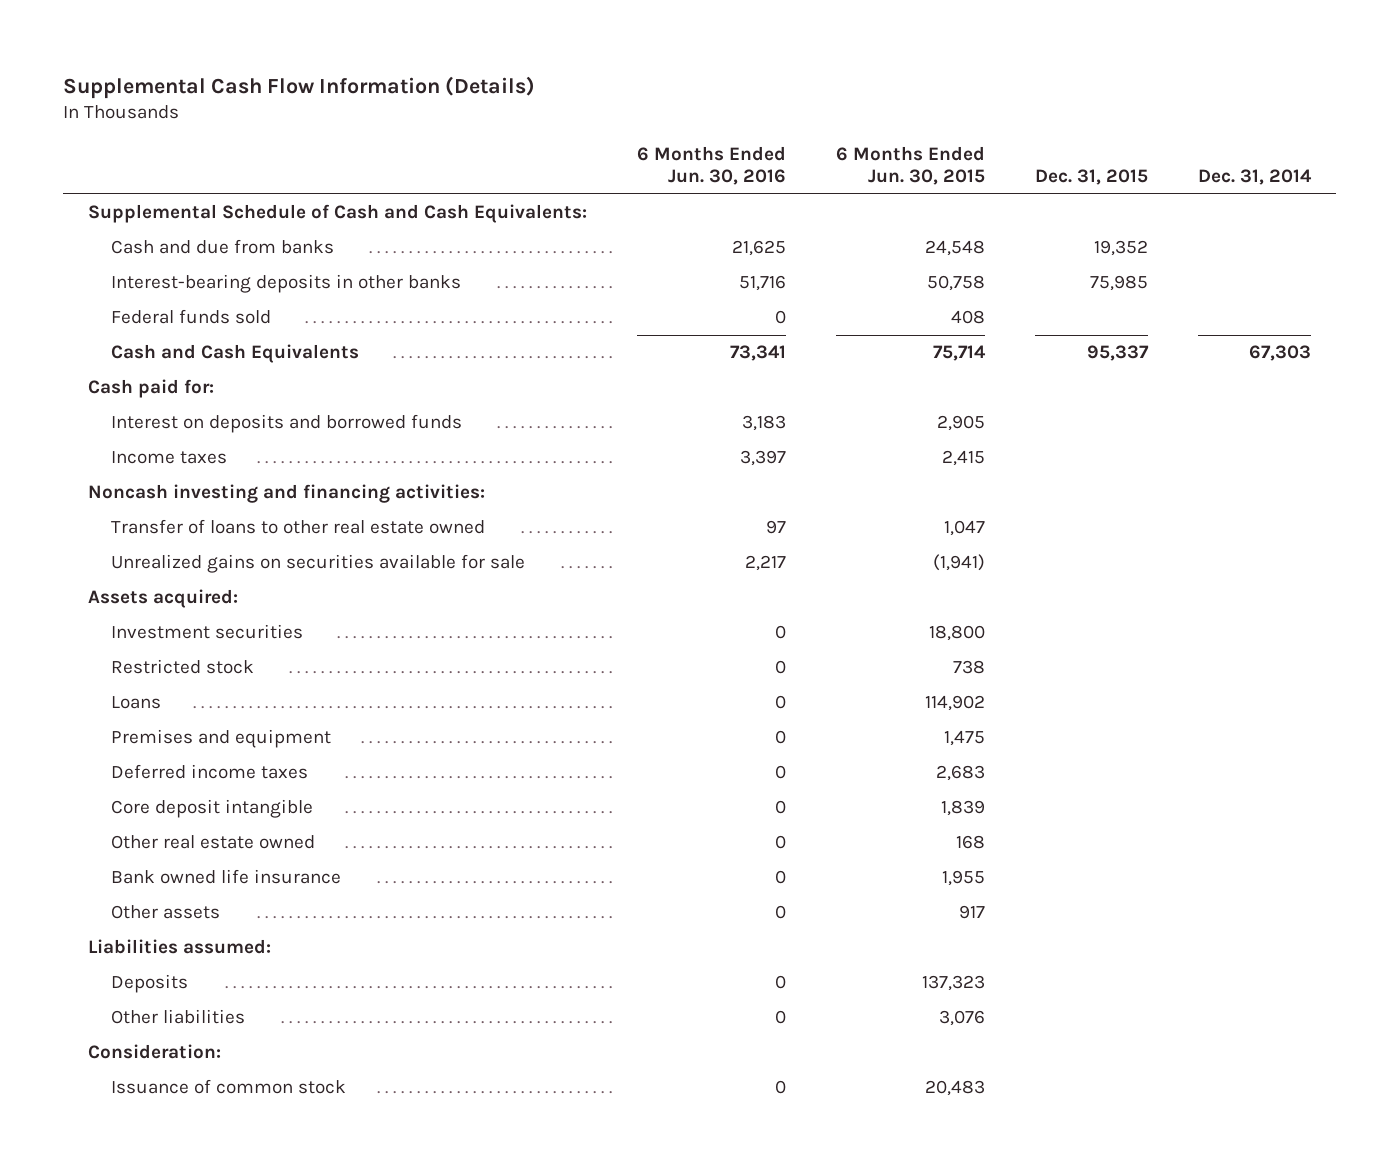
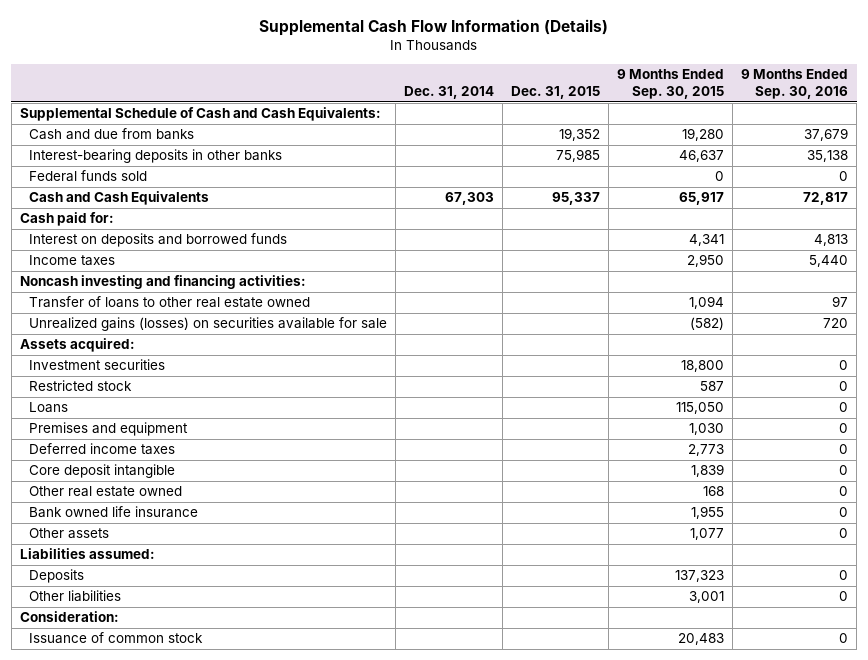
[636,146,786,186] 6 Months Ended Jun. 30, 2016 -> none
[835,146,985,186] 6 Months Ended Jun. 30, 2015 -> none
none -> [617,69,725,100] 9 Months Ended Sep. 30, 2015
none -> [741,69,849,100] 9 Months Ended Sep. 30, 2016
[110,554,525,574] Unrealized gains on securities available for sale -> [29,317,388,332] Unrealized gains (losses) on securities available for sale

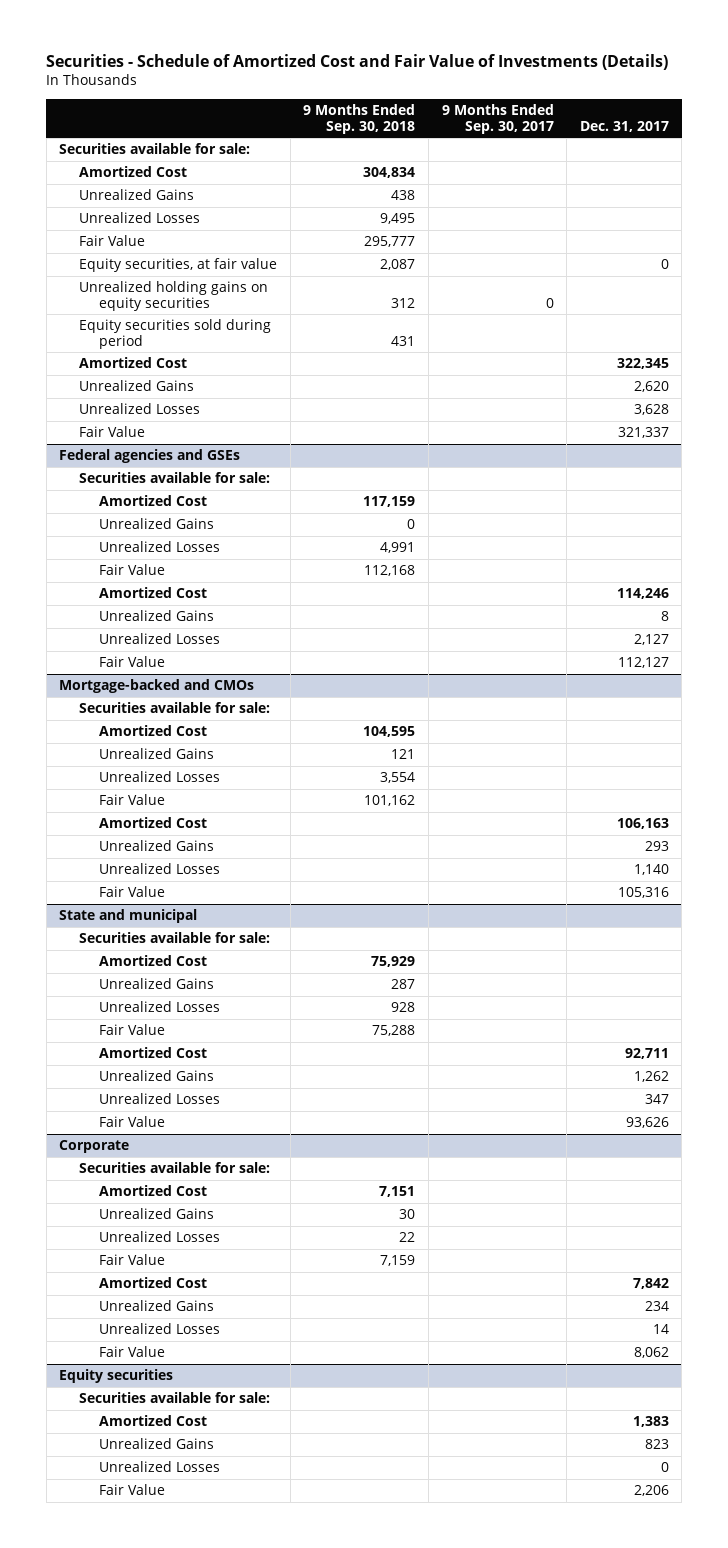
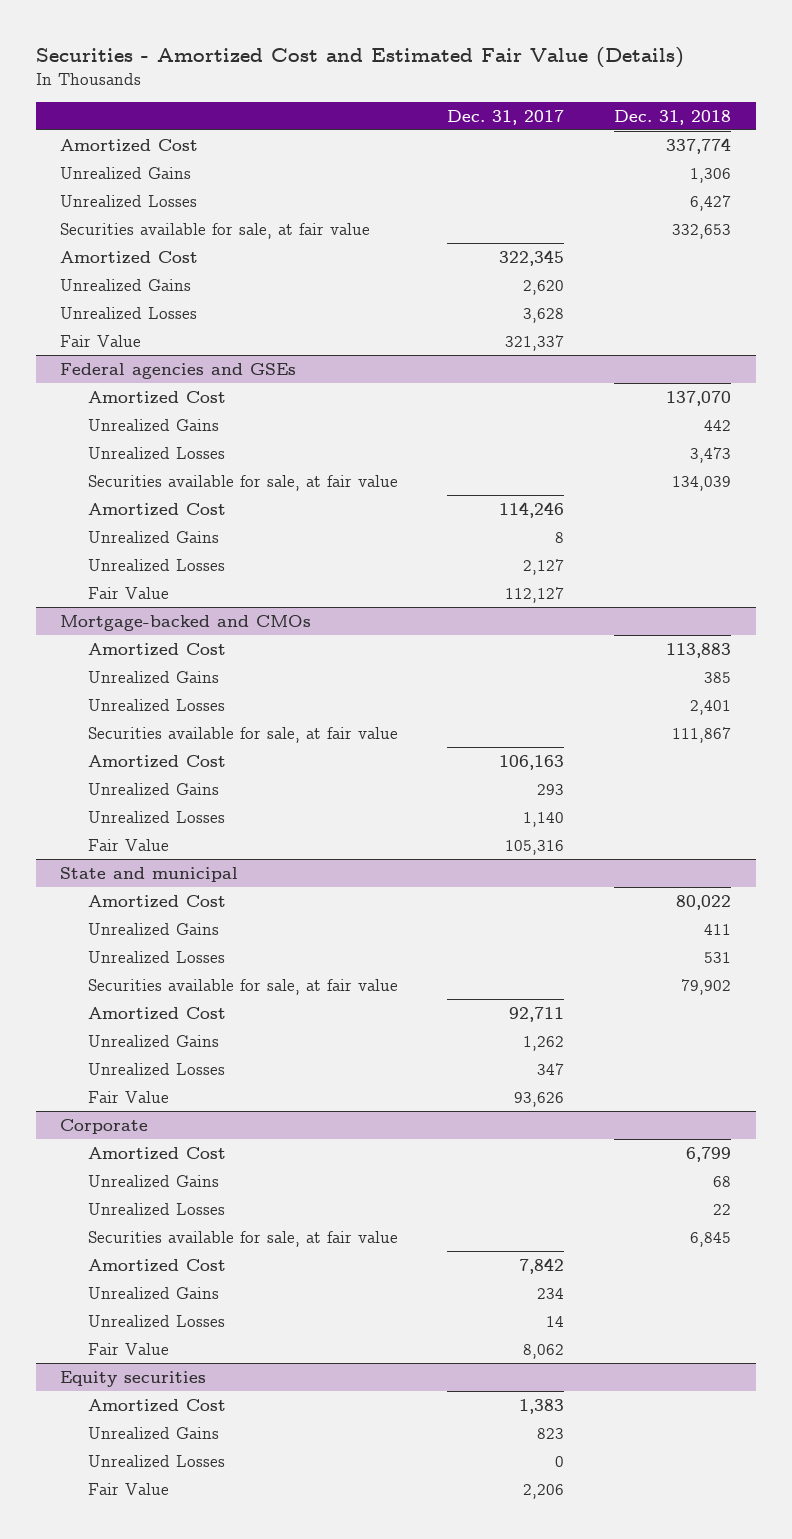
[46,54,669,71] Securities - Schedule of Amortized Cost and Fair Value of Investments (Details) -> [35,46,684,68] Securities - Amortized Cost and Estimated Fair Value (Details)
[303,104,416,134] 9 Months Ended Sep. 30, 2018 -> none
[441,104,554,134] 9 Months Ended Sep. 30, 2017 -> none
none -> [614,109,732,125] Dec. 31, 2018
[59,143,251,155] Securities available for sale: -> none
[79,258,278,273] Equity securities, at fair value -> none
[79,281,269,311] Unrealized holding gains on equity securities -> none
[79,319,272,349] Equity securities sold during period -> none
[79,235,146,247] Fair Value -> [60,222,371,239] Securities available for sale, at fair value
[79,472,271,484] Securities available for sale: -> none
[98,564,165,576] Fair Value -> [87,474,398,491] Securities available for sale, at fair value
[79,702,271,714] Securities available for sale: -> none
[98,794,165,806] Fair Value -> [87,726,398,743] Securities available for sale, at fair value
[79,932,271,944] Securities available for sale: -> none
[98,1024,165,1036] Fair Value -> [87,978,398,995] Securities available for sale, at fair value
[79,1162,271,1174] Securities available for sale: -> none
[98,1254,165,1266] Fair Value -> [87,1230,398,1247] Securities available for sale, at fair value
[79,1392,271,1404] Securities available for sale: -> none

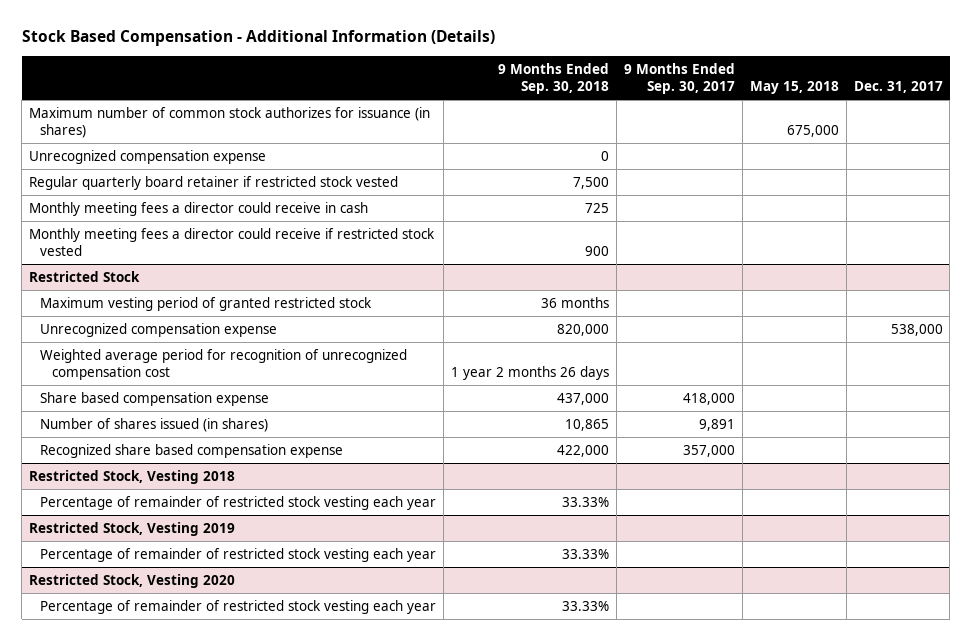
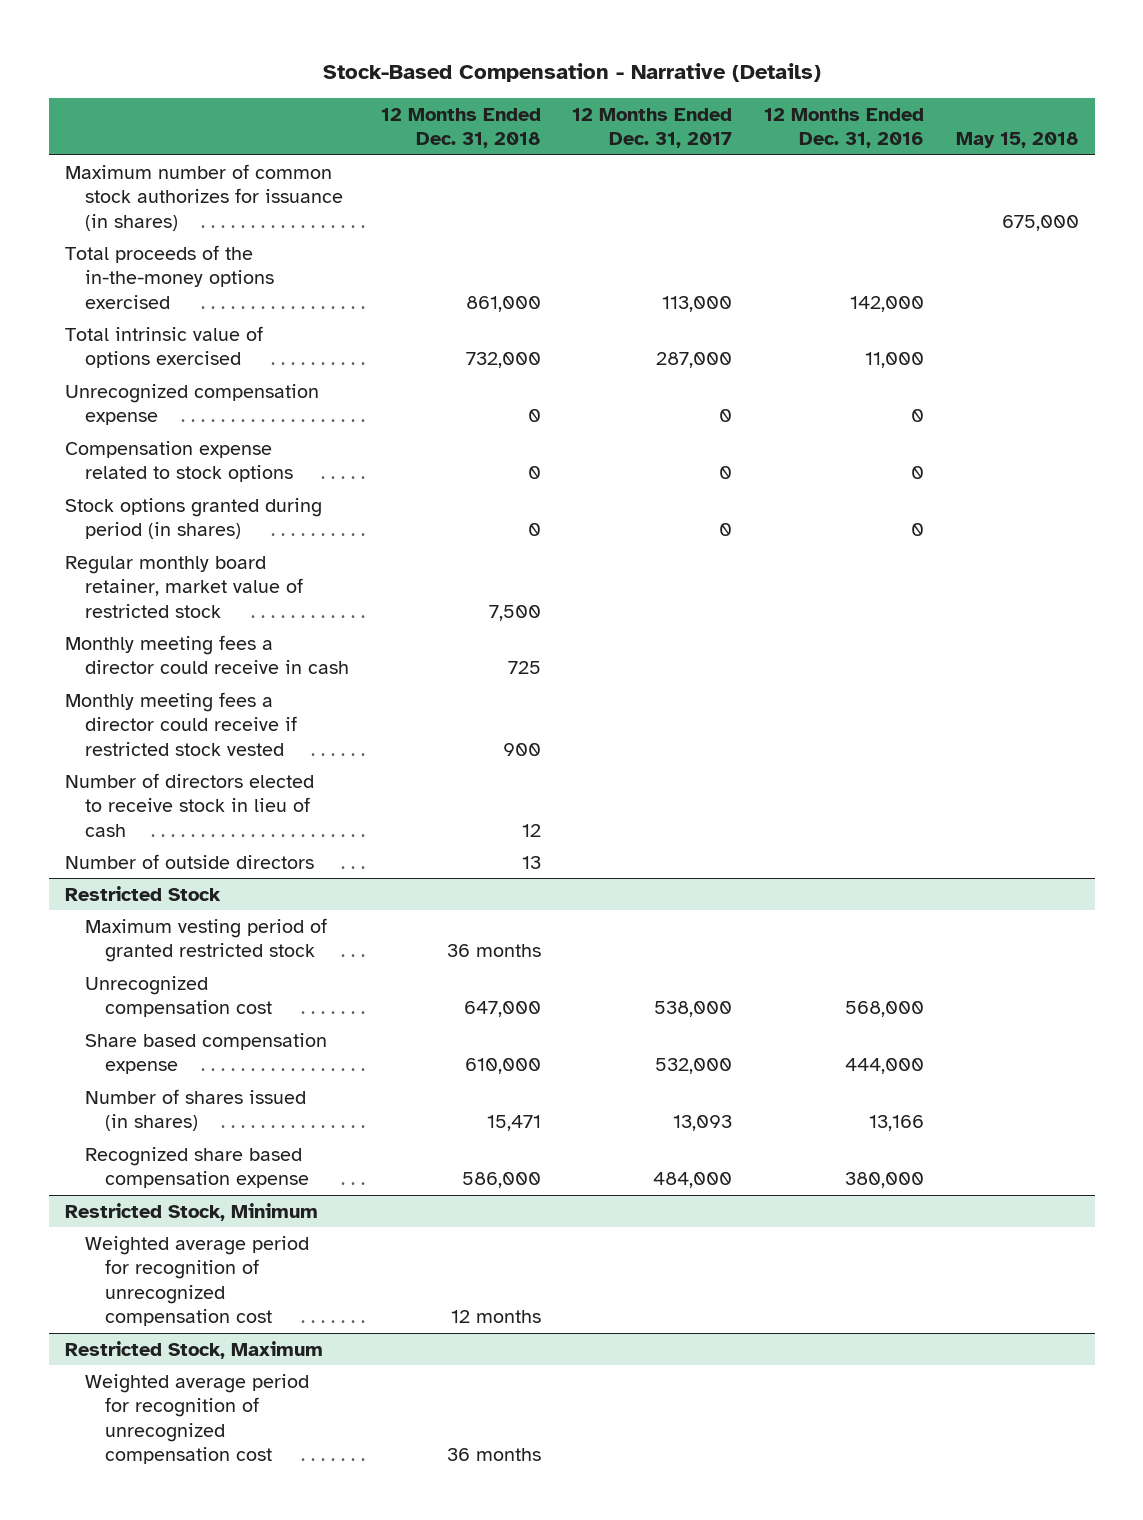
[21,30,495,47] Stock Based Compensation - Additional Information (Details) -> [322,62,821,82] Stock-Based Compensation - Narrative (Details)
[498,62,610,94] 9 Months Ended Sep. 30, 2018 -> none
[623,62,735,94] 9 Months Ended Sep. 30, 2017 -> none
[853,80,943,93] Dec. 31, 2017 -> none
none -> [380,107,541,149] 12 Months Ended Dec. 31, 2018
none -> [572,107,733,149] 12 Months Ended Dec. 31, 2017
none -> [764,107,925,149] 12 Months Ended Dec. 31, 2016
none -> [64,244,275,309] Total proceeds of the in-the-money options exercised
none -> [64,325,263,369] Total intrinsic value of options exercised
none -> [64,440,294,483] Compensation expense related to stock options
none -> [64,497,322,540] Stock options granted during period (in shares)
[28,176,398,191] Regular quarterly board retainer if restricted stock vested -> [64,555,304,618] Regular monthly board retainer, market value of restricted stock
none -> [64,772,314,837] Number of directors elected to receive stock in lieu of cash
none -> [64,853,314,869] Number of outside directors
[40,349,408,380] Weighted average period for recognition of unrecognized compensation cost -> none
[40,323,278,338] Unrecognized compensation expense -> [85,975,273,1018] Unrecognized compensation cost
[28,470,235,485] Restricted Stock, Vesting 2018 -> none
[40,496,437,511] Percentage of remainder of restricted stock vesting each year -> none
[28,522,235,537] Restricted Stock, Vesting 2019 -> none
[40,548,437,563] Percentage of remainder of restricted stock vesting each year -> none
[28,574,235,589] Restricted Stock, Vesting 2020 -> none
[40,600,437,615] Percentage of remainder of restricted stock vesting each year -> none
none -> [64,1202,318,1221] Restricted Stock, Minimum
none -> [85,1235,310,1327] Weighted average period for recognition of unrecognized compensation cost
none -> [64,1340,323,1359] Restricted Stock, Maximum
none -> [85,1373,310,1465] Weighted average period for recognition of unrecognized compensation cost

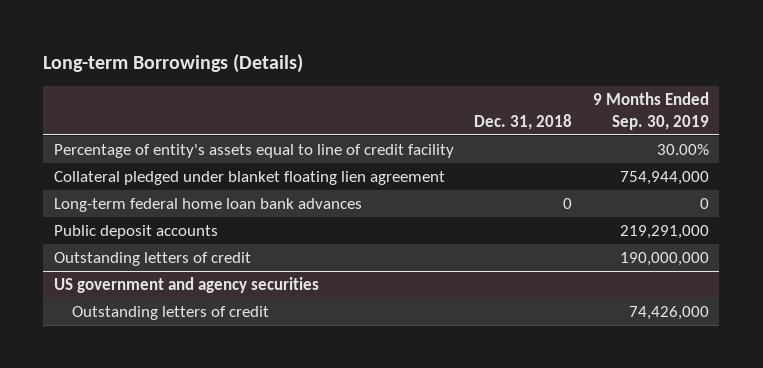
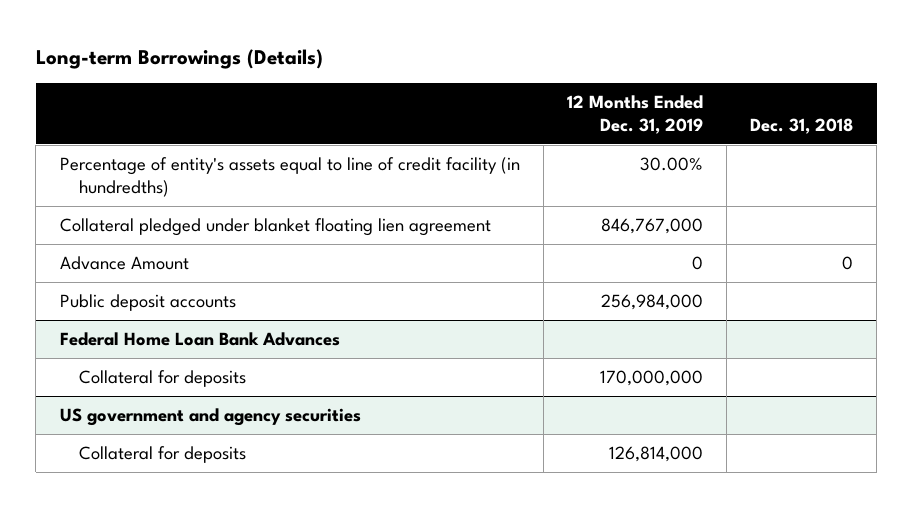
[593,92,710,130] 9 Months Ended Sep. 30, 2019 -> none
none -> [566,94,703,134] 12 Months Ended Dec. 31, 2019
[53,143,454,158] Percentage of entity's assets equal to line of credit facility -> [59,156,520,198] Percentage of entity's assets equal to line of credit facility (in hundredths)
[53,197,362,212] Long-term federal home loan bank advances -> [59,255,189,270] Advance Amount
[53,251,251,266] Outstanding letters of credit -> none
none -> [59,331,340,346] Federal Home Loan Bank Advances
none -> [78,369,246,387] Collateral for deposits
[72,305,270,320] Outstanding letters of credit -> [78,445,246,463] Collateral for deposits

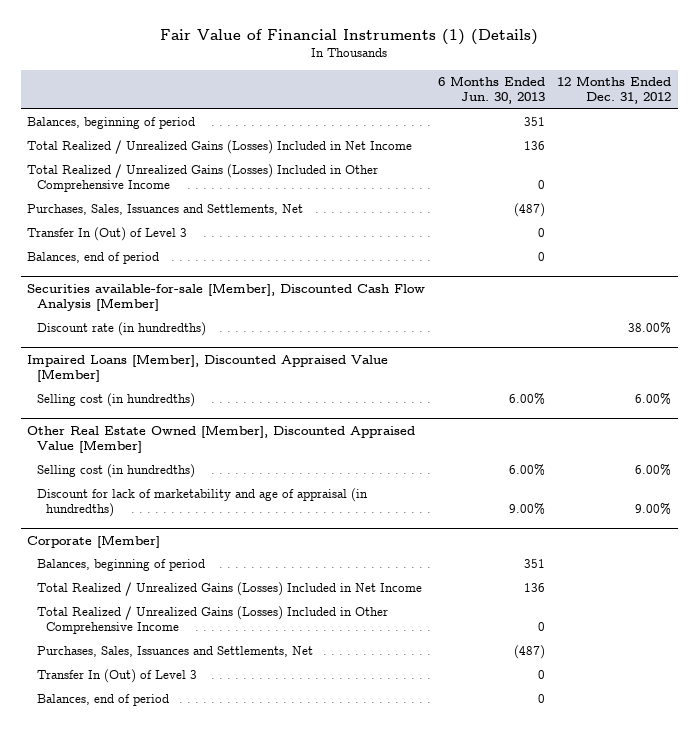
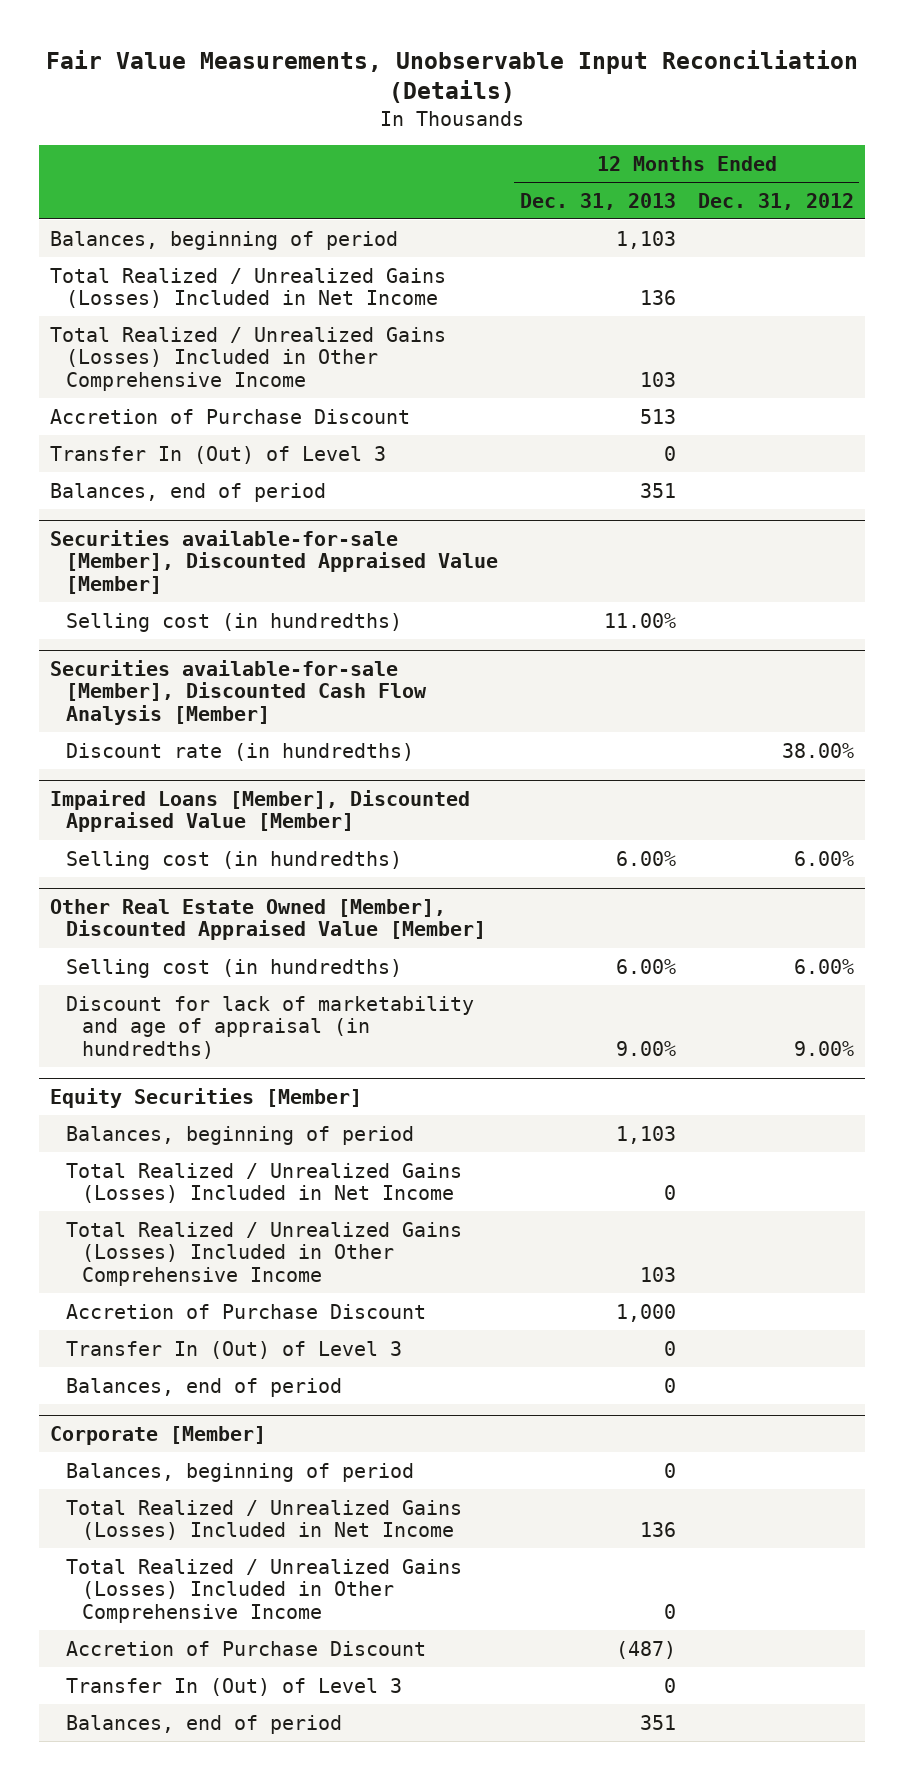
[160,29,539,46] Fair Value of Financial Instruments (1) (Details) -> [45,49,858,104] Fair Value Measurements, Unobservable Input Reconciliation (Details)
[437,75,545,105] 6 Months Ended Jun. 30, 2013 -> none
none -> [519,192,676,210] Dec. 31, 2013
[26,204,303,216] Purchases, Sales, Issuances and Settlements, Net -> [49,408,410,424] Accretion of Purchase Discount
none -> [49,529,498,594] Securities available-for-sale [Member], Discounted Appraised Value [Member]
none -> [65,612,402,632] Selling cost (in hundredths)
none -> [49,1087,362,1108] Equity Securities [Member]
none -> [65,1125,414,1145] Balances, beginning of period
none -> [65,1162,462,1204] Total Realized / Unrealized Gains (Losses) Included in Net Income
none -> [65,1221,462,1286] Total Realized / Unrealized Gains (Losses) Included in Other Comprehensive Income
none -> [65,1303,426,1319] Accretion of Purchase Discount
none -> [65,1340,402,1359] Transfer In (Out) of Level 3
none -> [65,1377,342,1397] Balances, end of period
[36,646,313,658] Purchases, Sales, Issuances and Settlements, Net -> [65,1640,426,1656] Accretion of Purchase Discount

